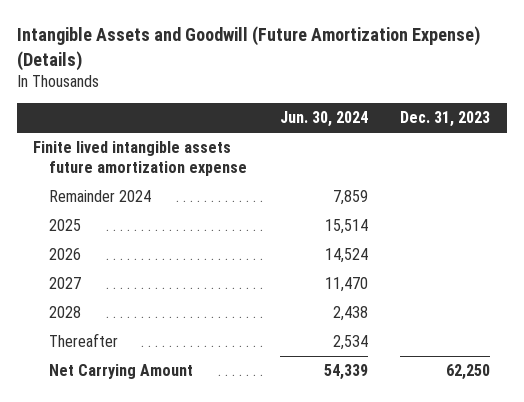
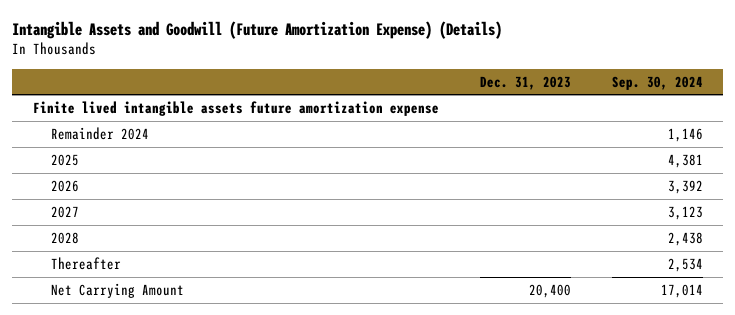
[279,111,368,128] Jun. 30, 2024 -> none
none -> [611,75,703,90] Sep. 30, 2024
[446,364,491,381] 62,250 -> [528,283,571,298] 20,400

